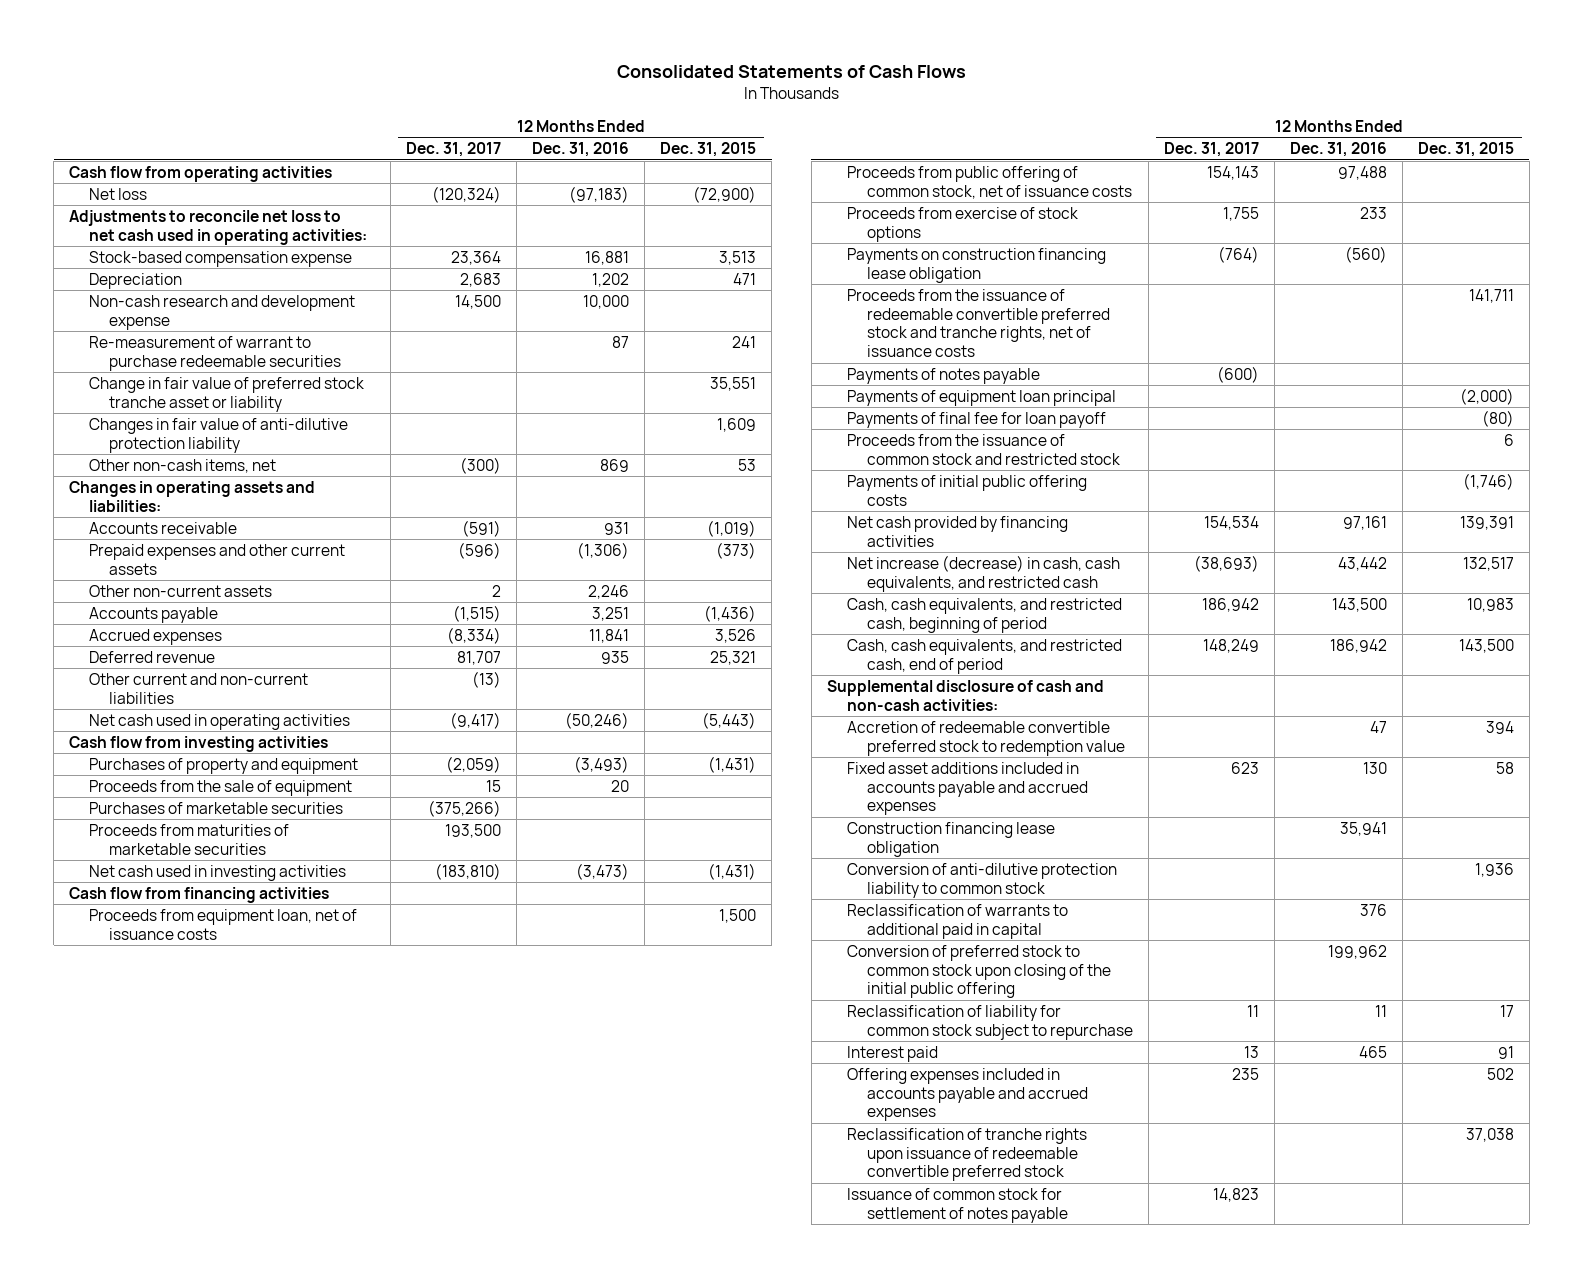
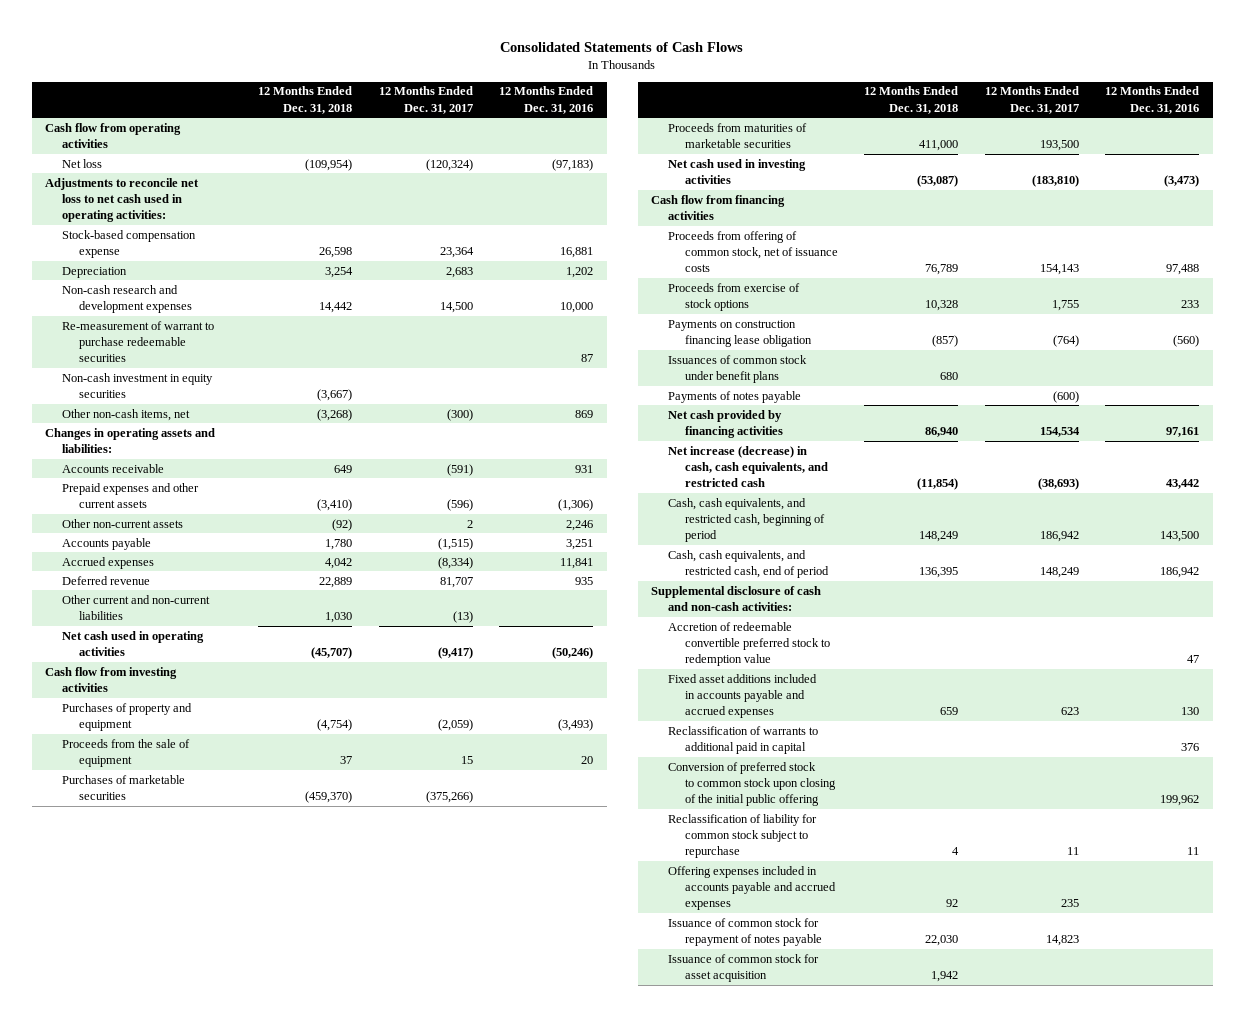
[660,142,757,158] Dec. 31, 2015 -> none
none -> [258,86,353,114] 12 Months Ended Dec. 31, 2018
[89,294,356,330] Non-cash research and development expense -> [62,284,192,314] Non-cash research and development expenses
[89,376,365,412] Change in fair value of preferred stock tranche asset or liability -> none
[89,417,349,453] Changes in fair value of anti-dilutive protection liability -> none
none -> [62,372,214,399] Non-cash investment in equity securities
[89,908,358,940] Proceeds from equipment loan, net of issuance costs -> none
[846,165,1132,199] Proceeds from public offering of common stock, net of issuance costs -> [668,230,838,273] Proceeds from offering of common stock, net of issuance costs
[846,288,1110,358] Proceeds from the issuance of redeemable convertible preferred stock and tranche rights, net of issuance costs -> none
none -> [668,354,808,384] Issuances of common stock under benefit plans
[846,389,1116,406] Payments of equipment loan principal -> none
[846,411,1106,428] Payments of final fee for loan payoff -> none
[846,433,1120,465] Proceeds from the issuance of common stock and restricted stock -> none
[846,474,1087,506] Payments of initial public offering costs -> none
[846,821,1055,857] Construction financing lease obligation -> none
[846,862,1117,898] Conversion of anti-dilutive protection liability to common stock -> none
[846,1045,938,1062] Interest paid -> none
[846,1127,1087,1182] Reclassification of tranche rights upon issuance of redeemable convertible preferred stock -> none
[846,1187,1068,1223] Issuance of common stock for settlement of notes payable -> [668,917,822,947] Issuance of common stock for repayment of notes payable
none -> [668,953,820,983] Issuance of common stock for asset acquisition

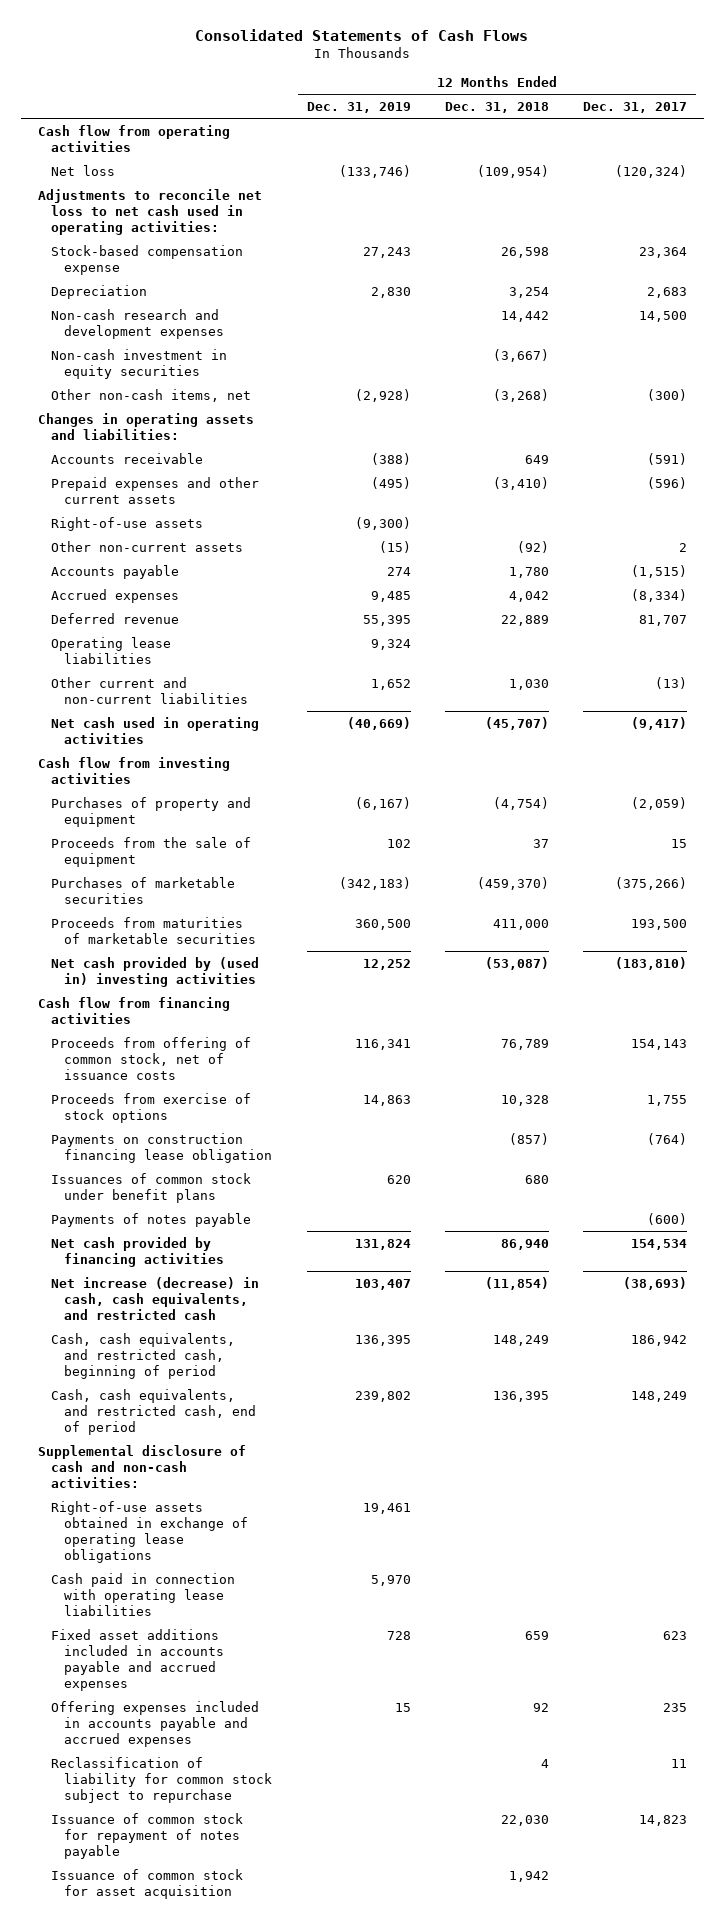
[499,86,594,114] 12 Months Ended Dec. 31, 2016 -> none
none -> [306,101,411,113] Dec. 31, 2019
[62,320,215,363] Re-measurement of warrant to purchase redeemable securities -> none
none -> [51,516,204,531] Right-of-use assets
none -> [51,636,172,664] Operating lease liabilities
[668,158,807,185] Net cash used in investing activities -> [51,956,260,987] Net cash provided by (used in) investing activities
[668,621,830,667] Accretion of redeemable convertible preferred stock to redemption value -> none
none -> [51,1500,249,1563] Right-of-use assets obtained in exchange of operating lease obligations
none -> [51,1572,236,1616] Cash paid in connection with operating lease liabilities
[668,725,819,755] Reclassification of warrants to additional paid in capital -> none
[668,761,836,807] Conversion of preferred stock to common stock upon closing of the initial public offering -> none
[668,813,818,859] Reclassification of liability for common stock subject to repurchase -> [51,1756,273,1803] Reclassification of liability for common stock subject to repurchase

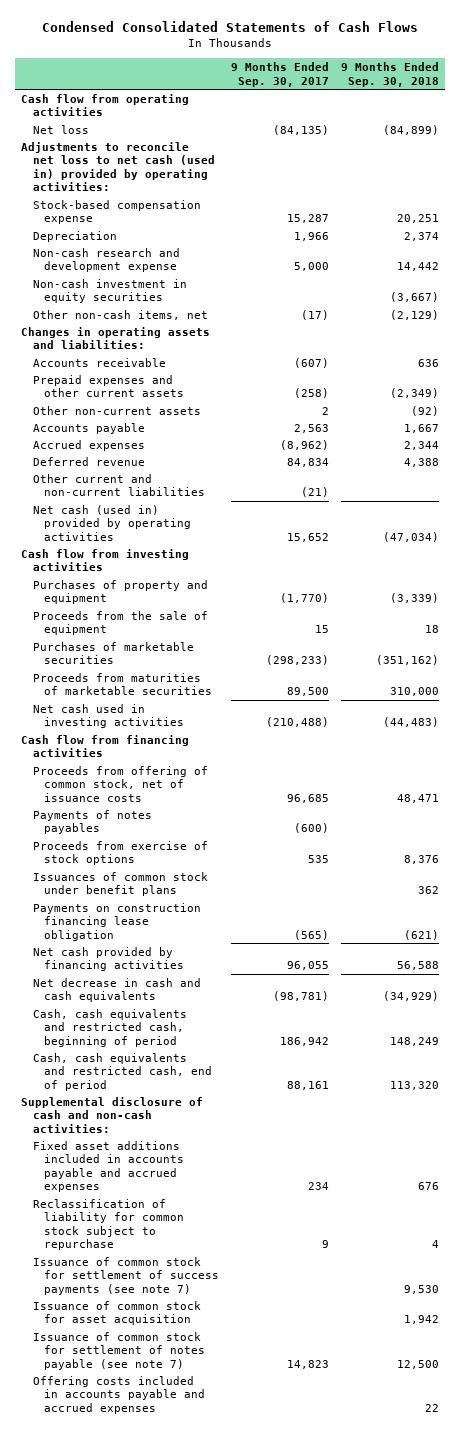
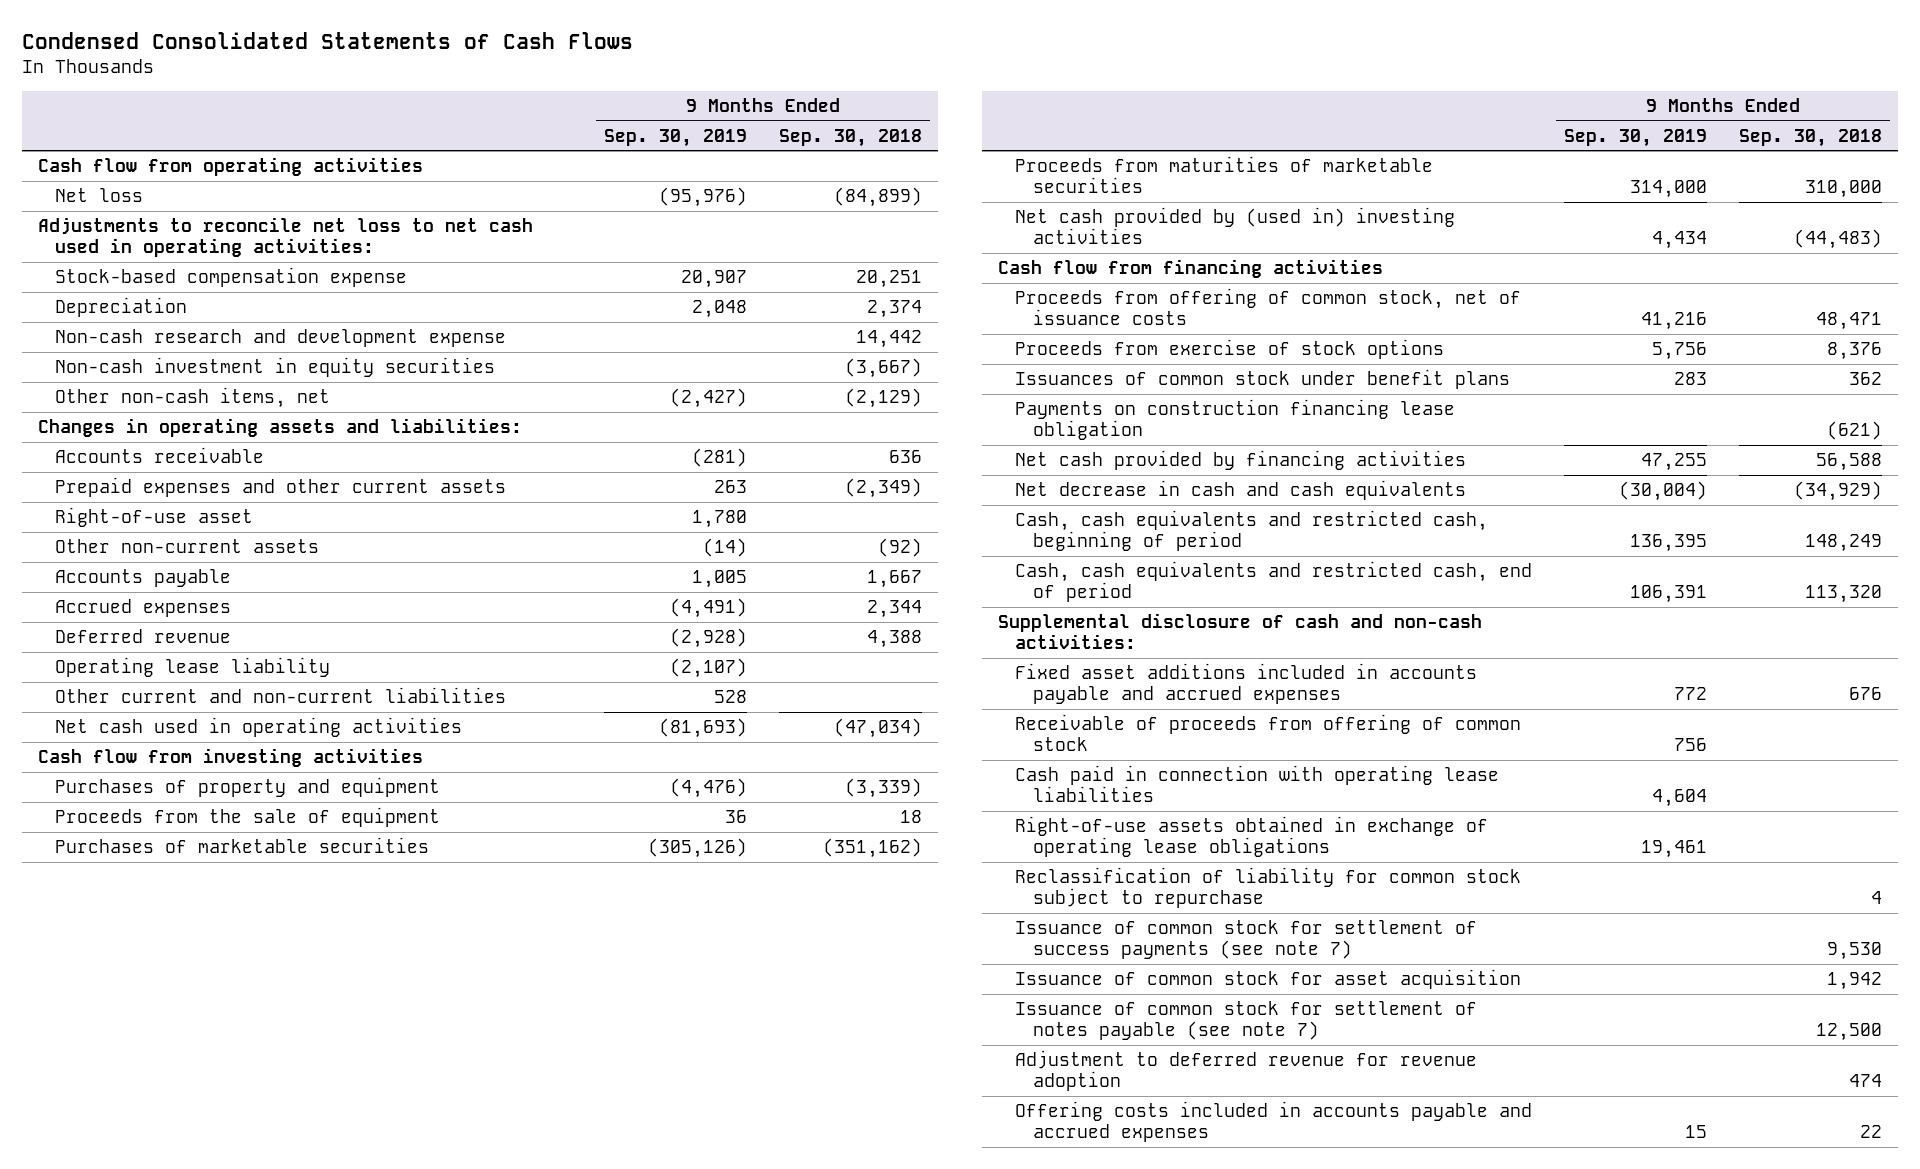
[231,62,330,87] 9 Months Ended Sep. 30, 2017 -> none
none -> [604,128,748,147] Sep. 30, 2019
[20,141,215,192] Adjustments to reconcile net loss to net cash (used in) provided by operating activities: -> [38,216,534,258] Adjustments to reconcile net loss to net cash used in operating activities:
none -> [55,506,254,527] Right-of-use asset
none -> [55,656,331,677] Operating lease liability
[32,504,192,541] Net cash (used in) provided by operating activities -> [55,716,463,737] Net cash used in operating activities
[32,703,185,729] Net cash used in investing activities -> [1015,206,1456,245] Net cash provided by (used in) investing activities
[32,809,152,835] Payments of notes payables -> none
none -> [1015,713,1522,752] Receivable of proceeds from offering of common stock
none -> [1015,764,1500,803] Cash paid in connection with operating lease liabilities
none -> [1015,815,1489,858] Right-of-use assets obtained in exchange of operating lease obligations
none -> [1015,1049,1478,1092] Adjustment to deferred revenue for revenue adoption

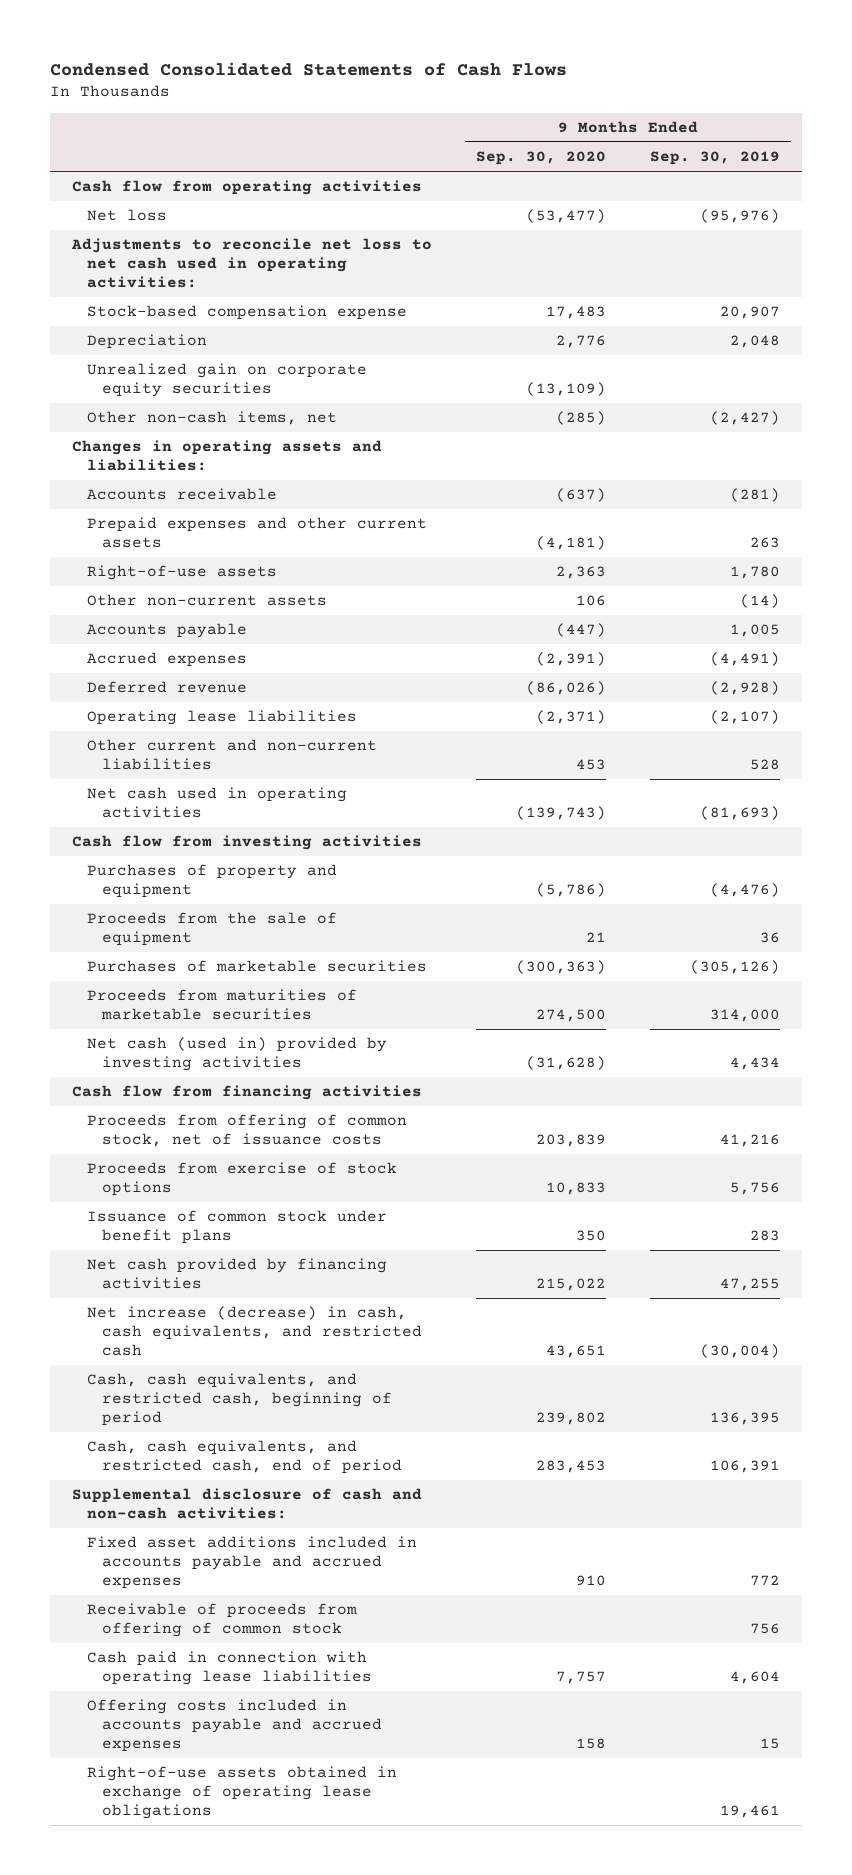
[779,128,923,147] Sep. 30, 2018 -> none
none -> [475,151,606,166] Sep. 30, 2020
[55,328,507,347] Non-cash research and development expense -> none
[55,356,496,377] Non-cash investment in equity securities -> none
none -> [86,363,367,398] Unrealized gain on corporate equity securities
[55,506,254,527] Right-of-use asset -> [86,565,277,581] Right-of-use assets
[55,656,331,677] Operating lease liability -> [86,710,357,726] Operating lease liabilities
[1015,206,1456,245] Net cash provided by (used in) investing activities -> [86,1037,387,1072] Net cash (used in) provided by investing activities
[1015,398,1456,441] Payments on construction financing lease obligation -> none
[1015,368,1511,389] Issuances of common stock under benefit plans -> [86,1210,387,1245] Issuance of common stock under benefit plans
[1015,479,1467,500] Net decrease in cash and cash equivalents -> [86,1306,422,1357] Net increase (decrease) in cash, cash equivalents, and restricted cash
[1015,509,1489,552] Cash, cash equivalents and restricted cash, beginning of period -> [86,1373,392,1427] Cash, cash equivalents, and restricted cash, beginning of period
[1015,560,1533,603] Cash, cash equivalents and restricted cash, end of period -> [86,1440,402,1475] Cash, cash equivalents, and restricted cash, end of period
[1015,866,1522,909] Reclassification of liability for common stock subject to repurchase -> none
[1015,919,1478,960] Issuance of common stock for settlement of success payments (see note 7) -> none
[1015,968,1522,989] Issuance of common stock for asset acquisition -> none
[1015,1000,1478,1041] Issuance of common stock for settlement of notes payable (see note 7) -> none
[1015,1049,1478,1092] Adjustment to deferred revenue for revenue adoption -> none
[1015,815,1489,858] Right-of-use assets obtained in exchange of operating lease obligations -> [86,1766,397,1820] Right-of-use assets obtained in exchange of operating lease obligations

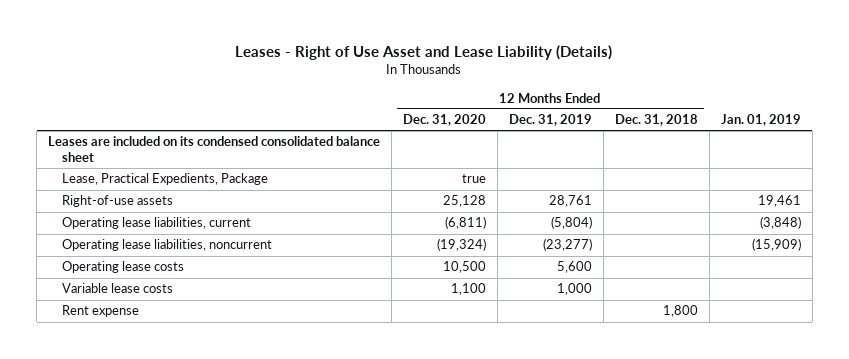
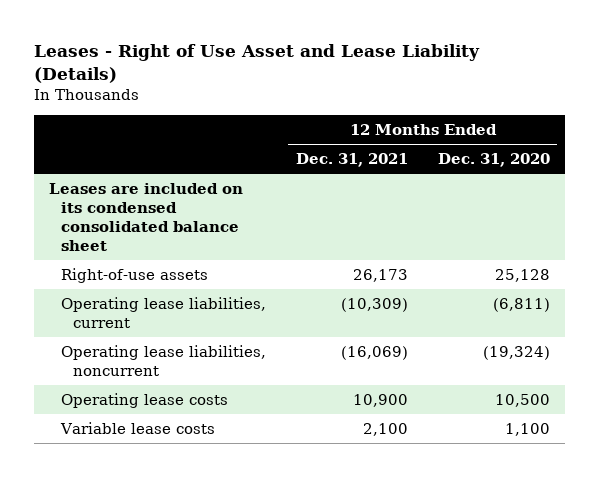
[508,114,592,127] Dec. 31, 2019 -> none
[614,114,698,127] Dec. 31, 2018 -> none
[720,114,801,127] Jan. 01, 2019 -> none
none -> [295,153,408,168] Dec. 31, 2021
[61,173,268,186] Lease, Practical Expedients, Package -> none
[61,305,139,318] Rent expense -> none

